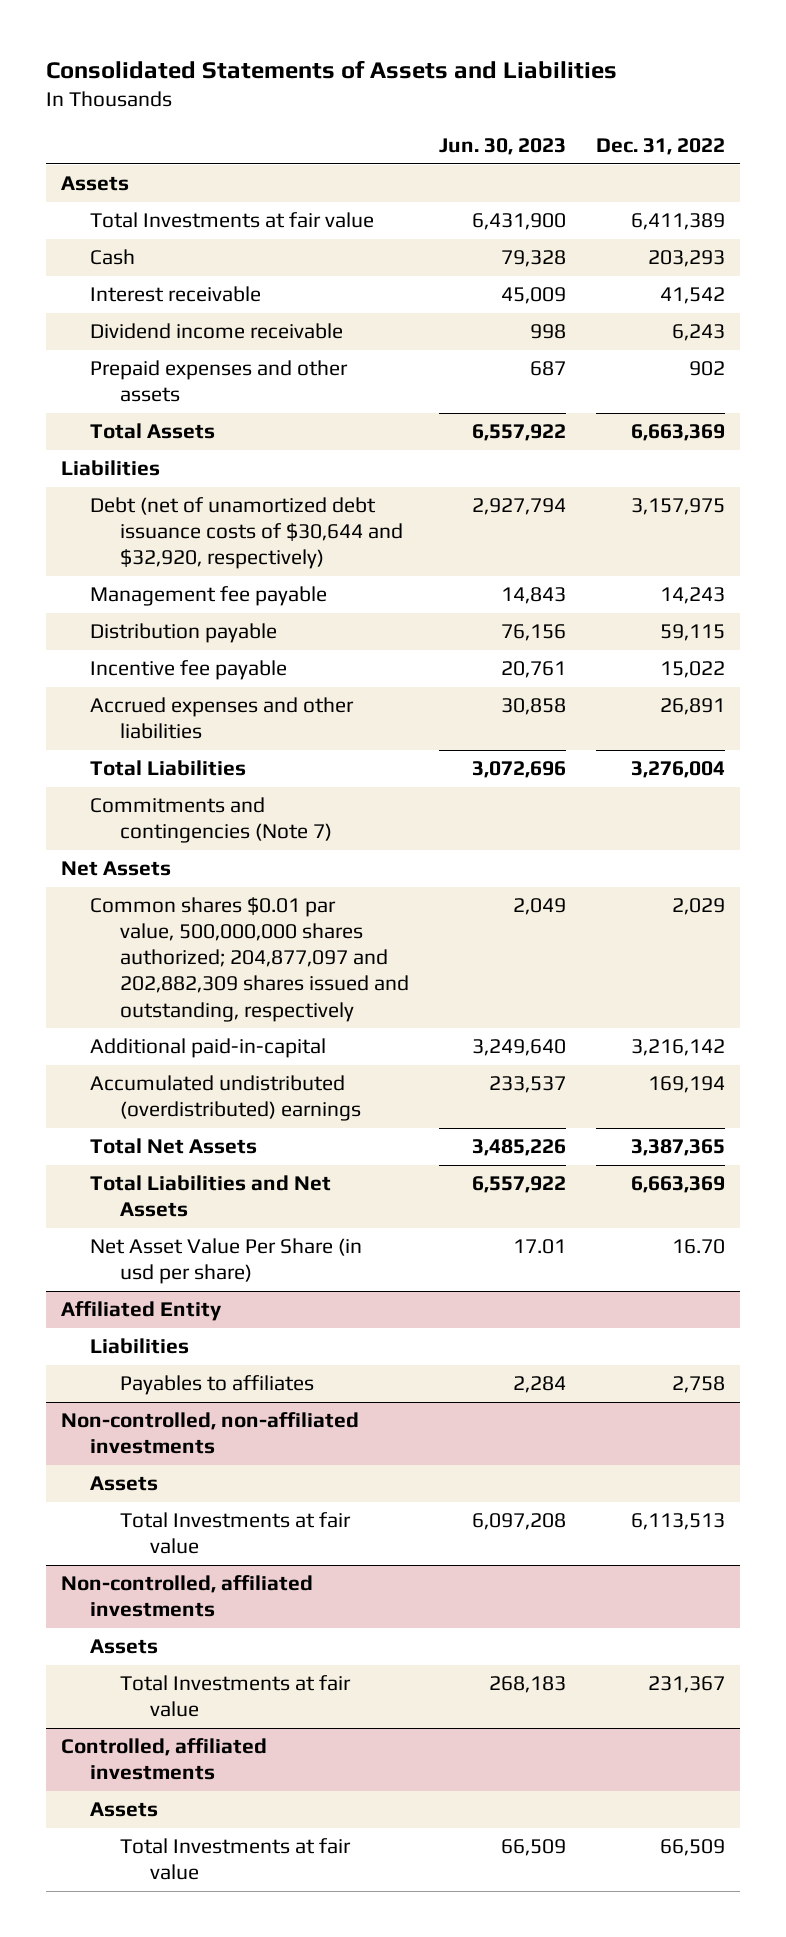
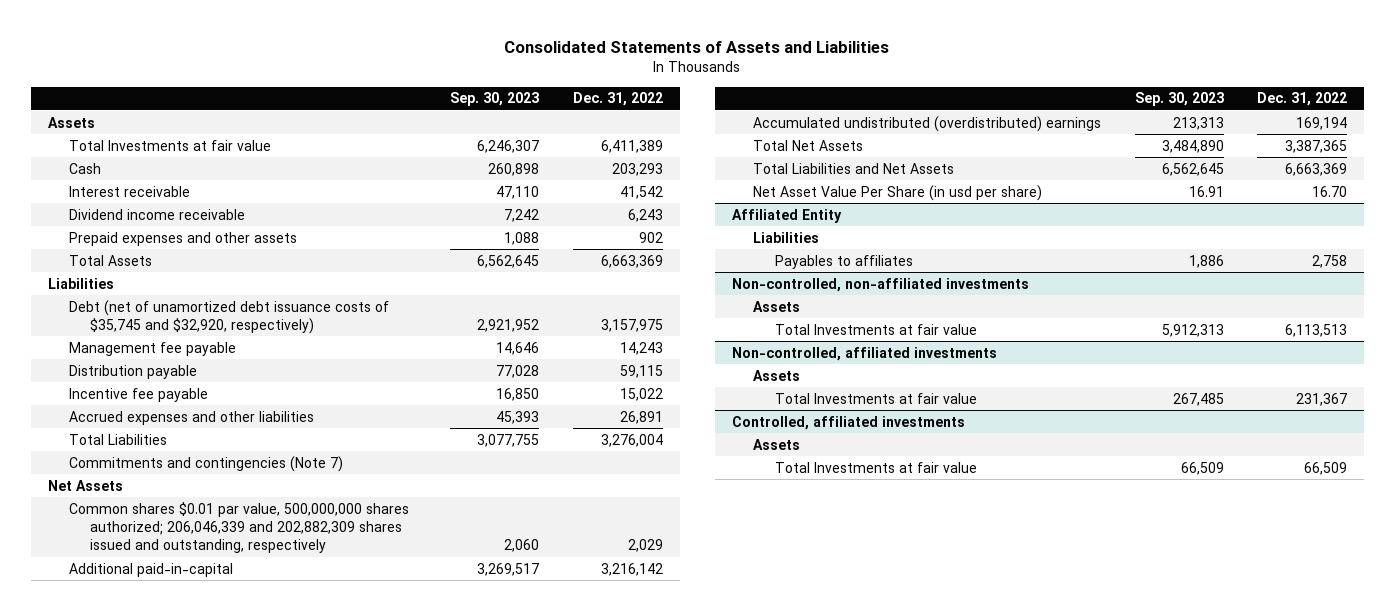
[439,138,567,156] Jun. 30, 2023 -> none
none -> [450,92,540,107] Sep. 30, 2023
[90,497,404,570] Debt (net of unamortized debt issuance costs of $30,644 and $32,920, respectively) -> [69,299,390,334] Debt (net of unamortized debt issuance costs of $35,745 and $32,920, respectively)
[90,897,410,1022] Common shares $0.01 par value, 500,000,000 shares authorized; 204,877,097 and 202,882,309 shares issued and outstanding, respectively -> [69,501,410,554] Common shares $0.01 par value, 500,000,000 shares authorized; 206,046,339 and 202,882,309 shares issued and outstanding, respectively

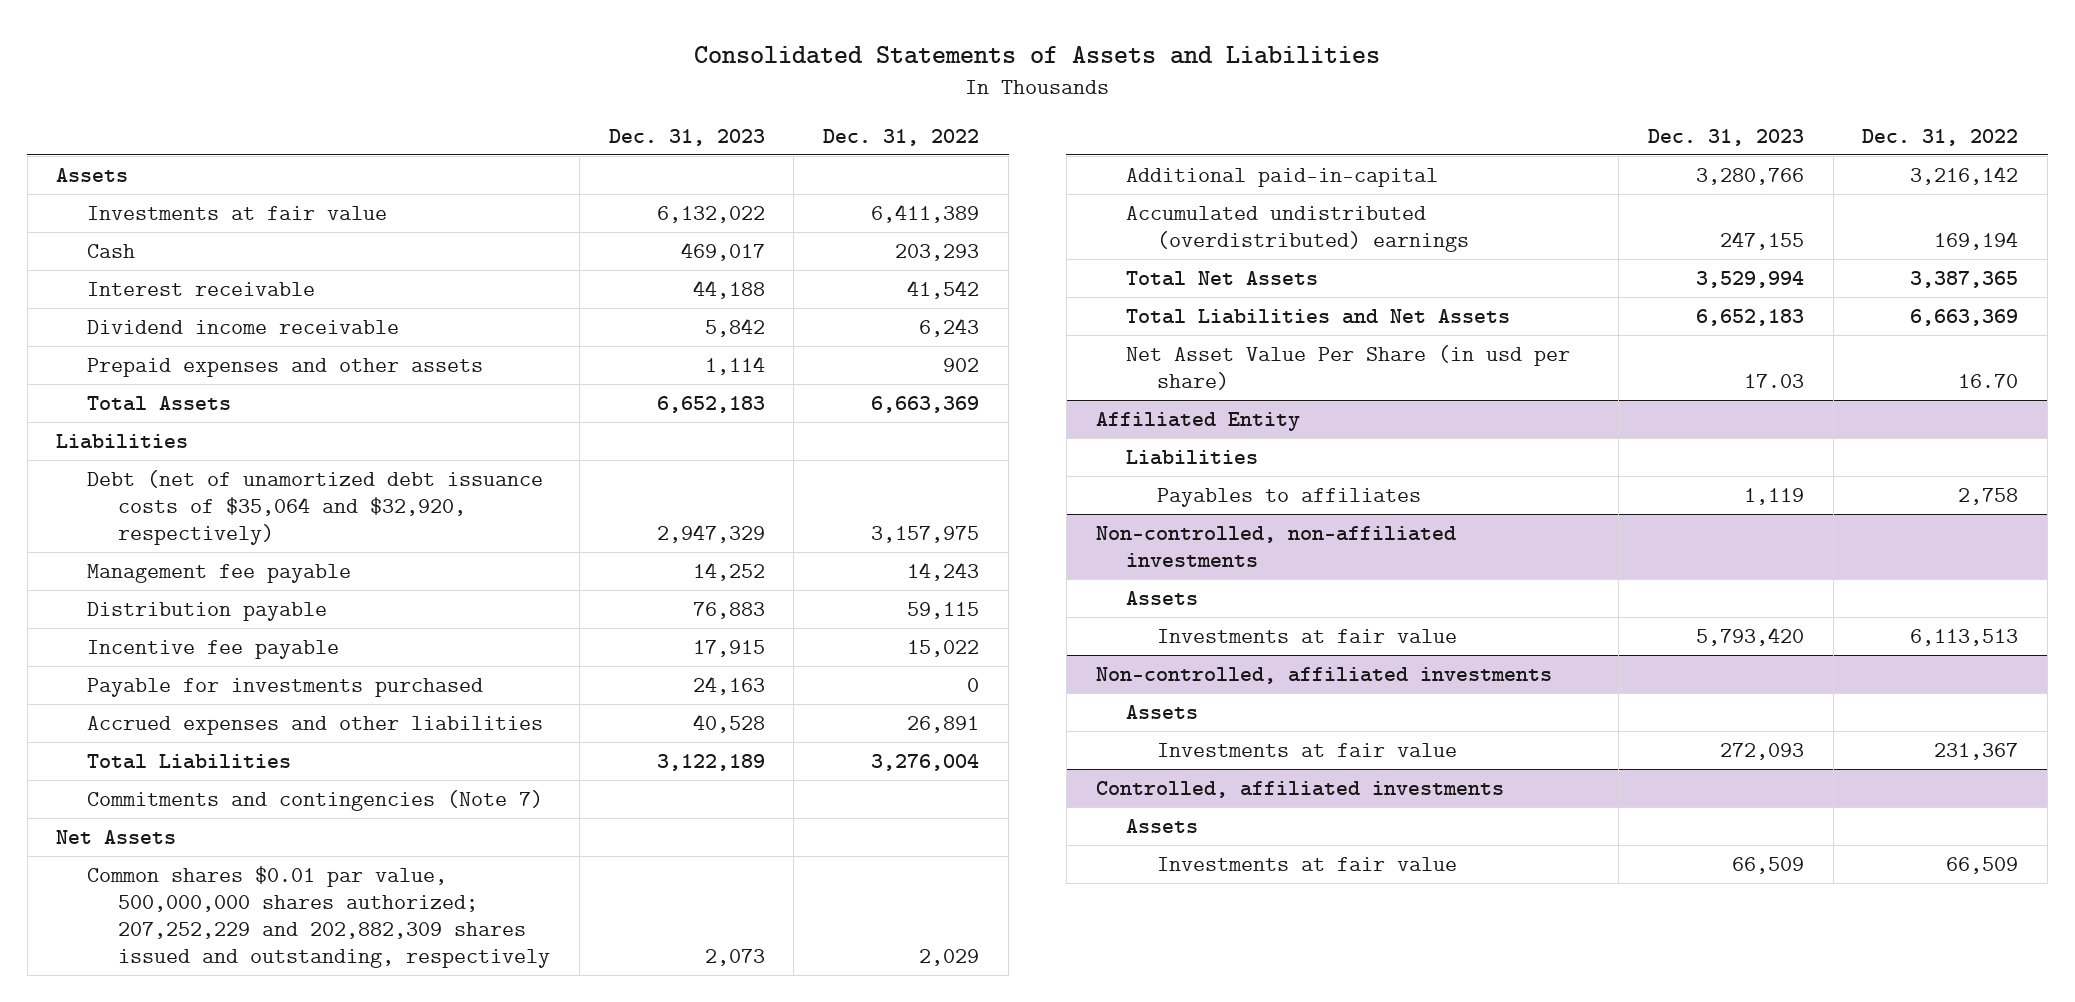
[450,92,540,107] Sep. 30, 2023 -> none
none -> [608,128,765,146] Dec. 31, 2023
[69,139,272,151] Total Investments at fair value -> [87,206,388,221] Investments at fair value
[69,299,390,334] Debt (net of unamortized debt issuance costs of $35,745 and $32,920, respectively) -> [87,470,544,545] Debt (net of unamortized debt issuance costs of $35,064 and $32,920, respectively)
none -> [87,678,484,698] Payable for investments purchased
[69,501,410,554] Common shares $0.01 par value, 500,000,000 shares authorized; 206,046,339 and 202,882,309 shares issued and outstanding, respectively -> [87,866,550,968] Common shares $0.01 par value, 500,000,000 shares authorized; 207,252,229 and 202,882,309 shares issued and outstanding, respectively
[774,323,977,335] Total Investments at fair value -> [1156,629,1457,644] Investments at fair value
[774,392,977,404] Total Investments at fair value -> [1156,743,1457,758] Investments at fair value
[774,461,977,473] Total Investments at fair value -> [1156,857,1457,872] Investments at fair value

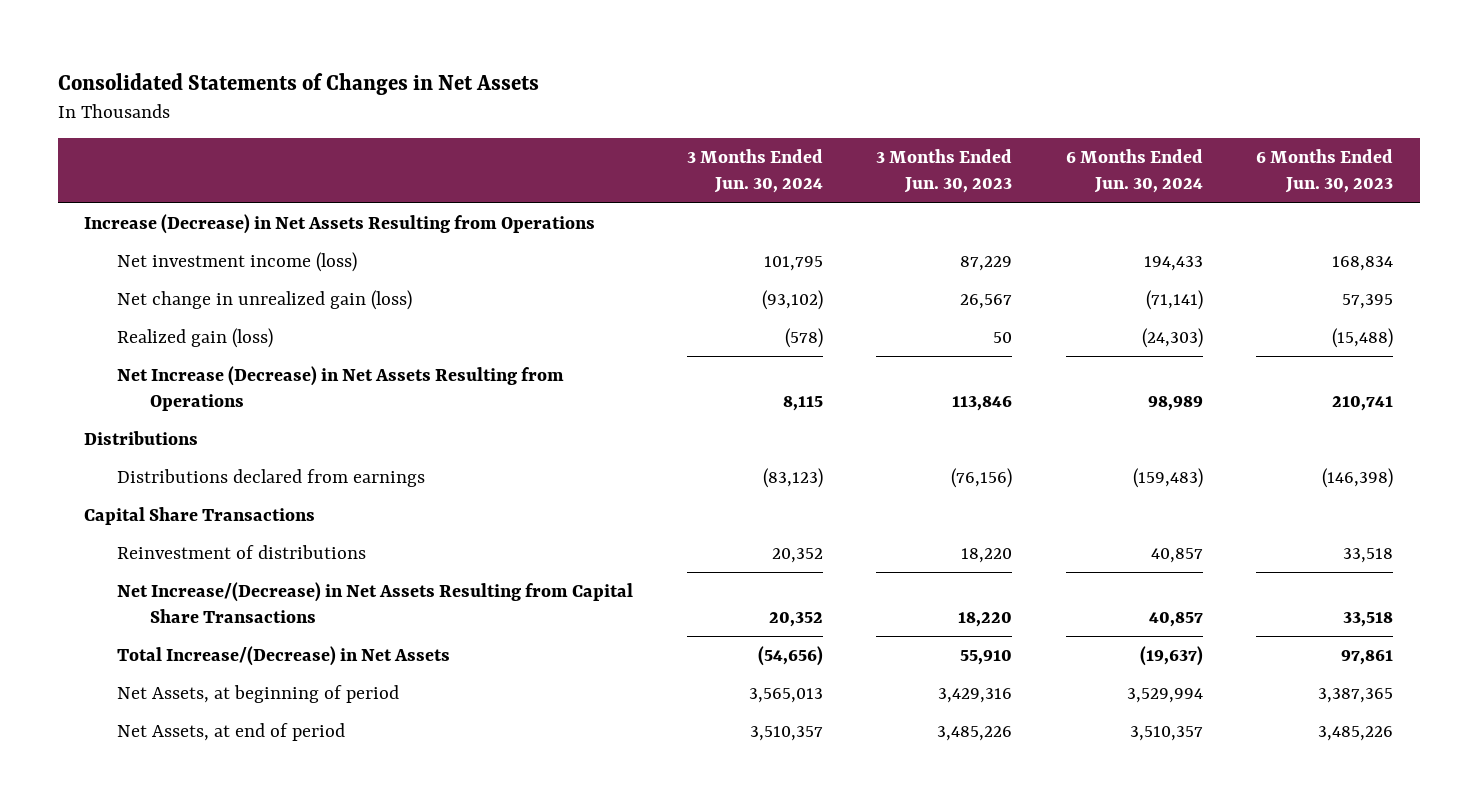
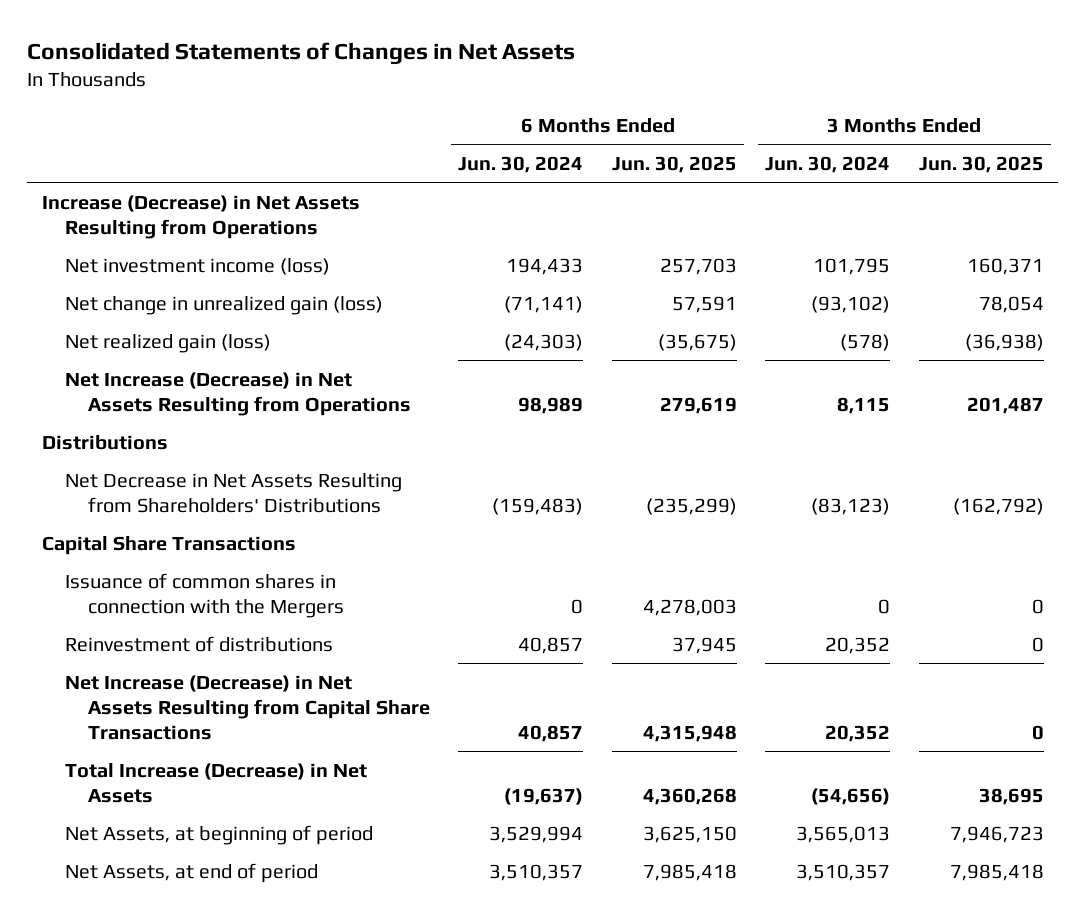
[876,149,1013,194] 3 Months Ended Jun. 30, 2023 -> none
[1256,149,1394,194] 6 Months Ended Jun. 30, 2023 -> none
none -> [611,155,737,173] Jun. 30, 2025
none -> [918,155,1044,173] Jun. 30, 2025
[117,328,274,349] Realized gain (loss) -> [64,333,271,353] Net realized gain (loss)
[117,469,426,488] Distributions declared from earnings -> [64,472,402,513] Net Decrease in Net Assets Resulting from Shareholders' Distributions
none -> [64,572,344,618] Issuance of common shares in connection with the Mergers
[117,582,634,624] Net Increase/(Decrease) in Net Assets Resulting from Capital Share Transactions -> [64,674,430,740] Net Increase (Decrease) in Net Assets Resulting from Capital Share Transactions
[117,646,451,667] Total Increase/(Decrease) in Net Assets -> [64,762,367,803] Total Increase (Decrease) in Net Assets

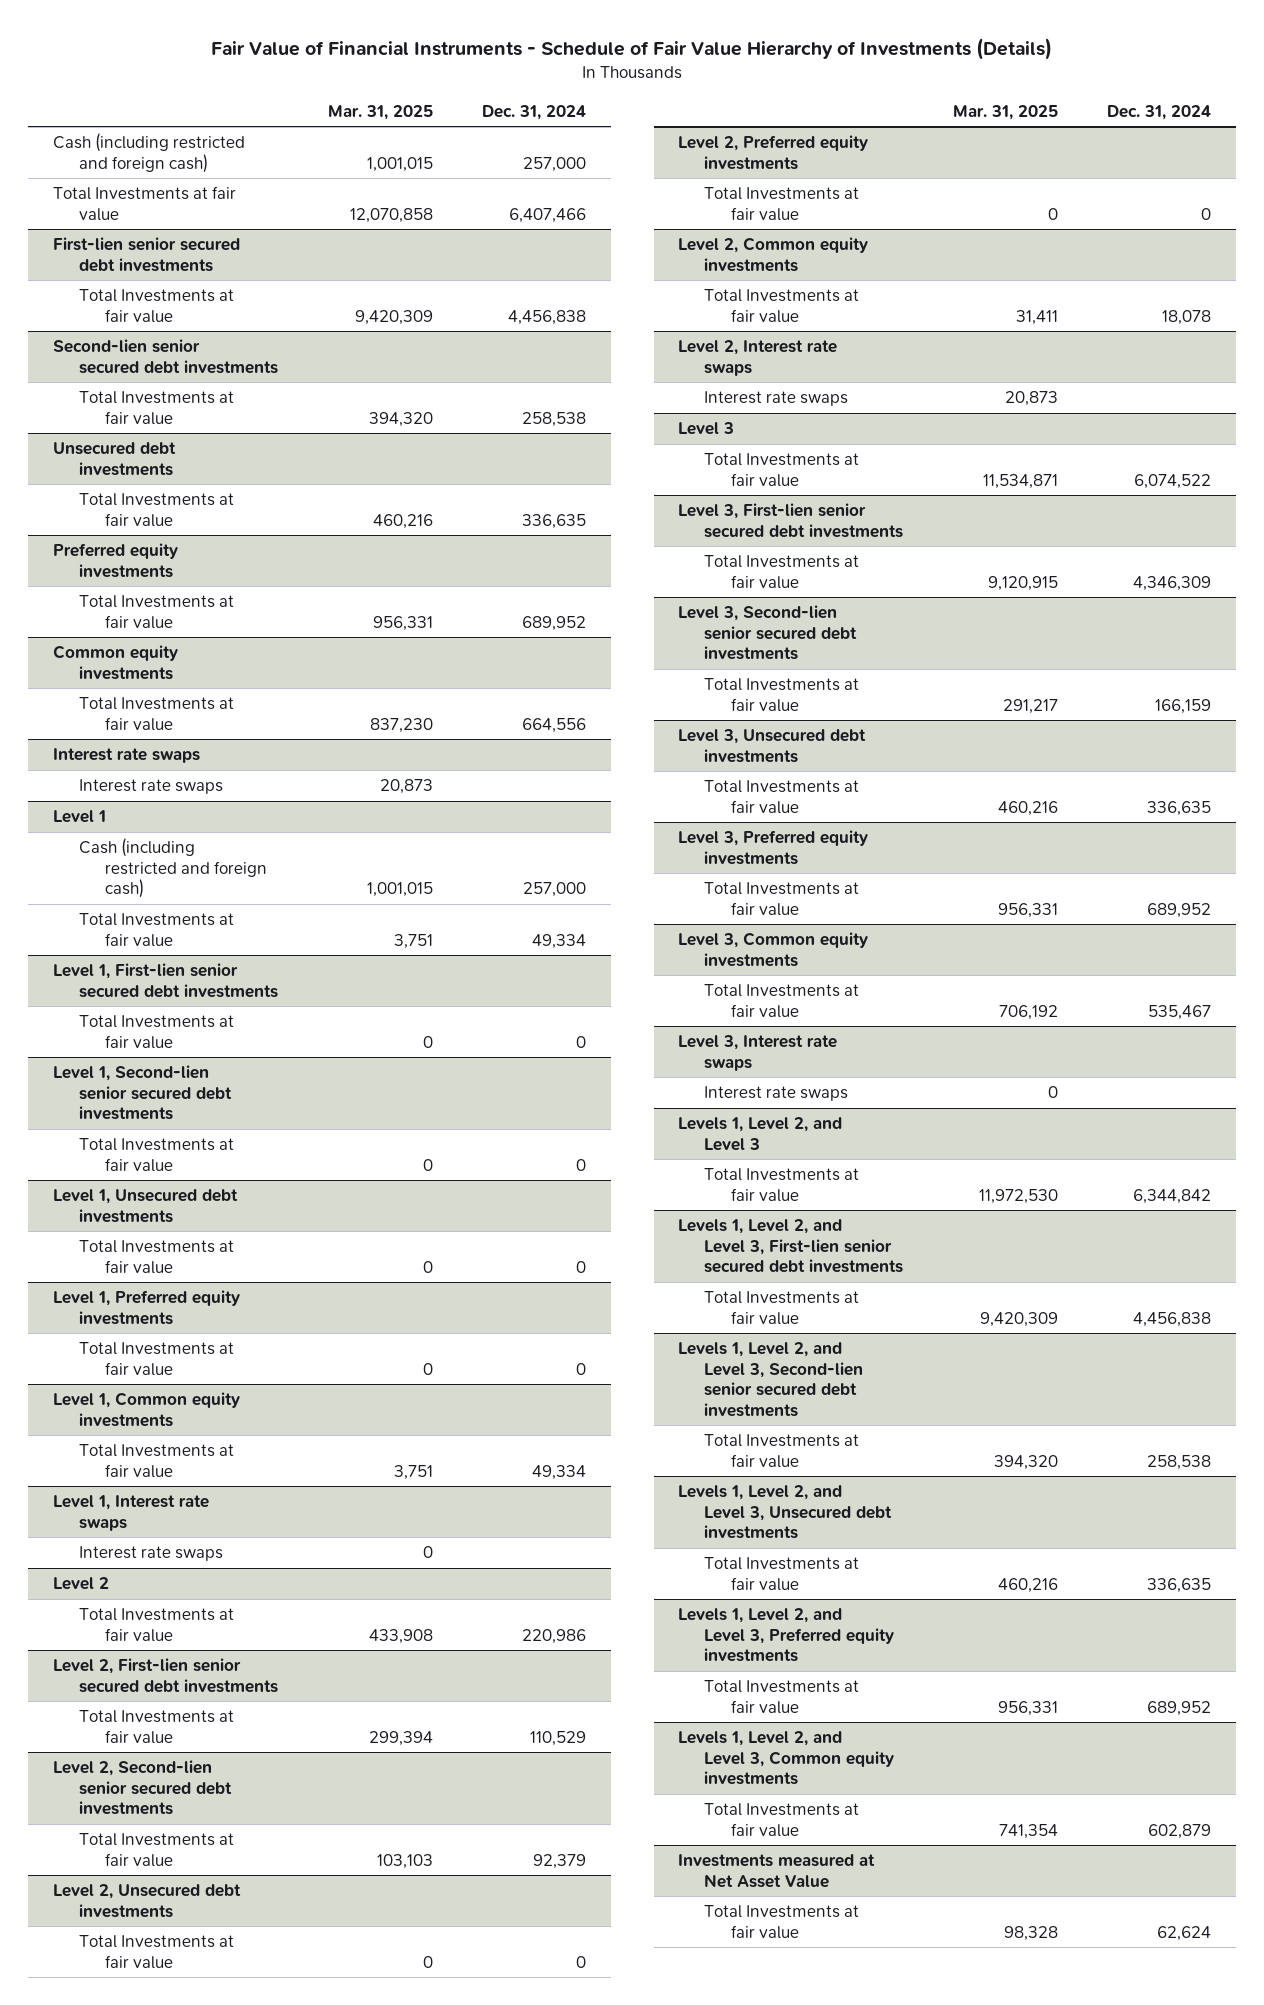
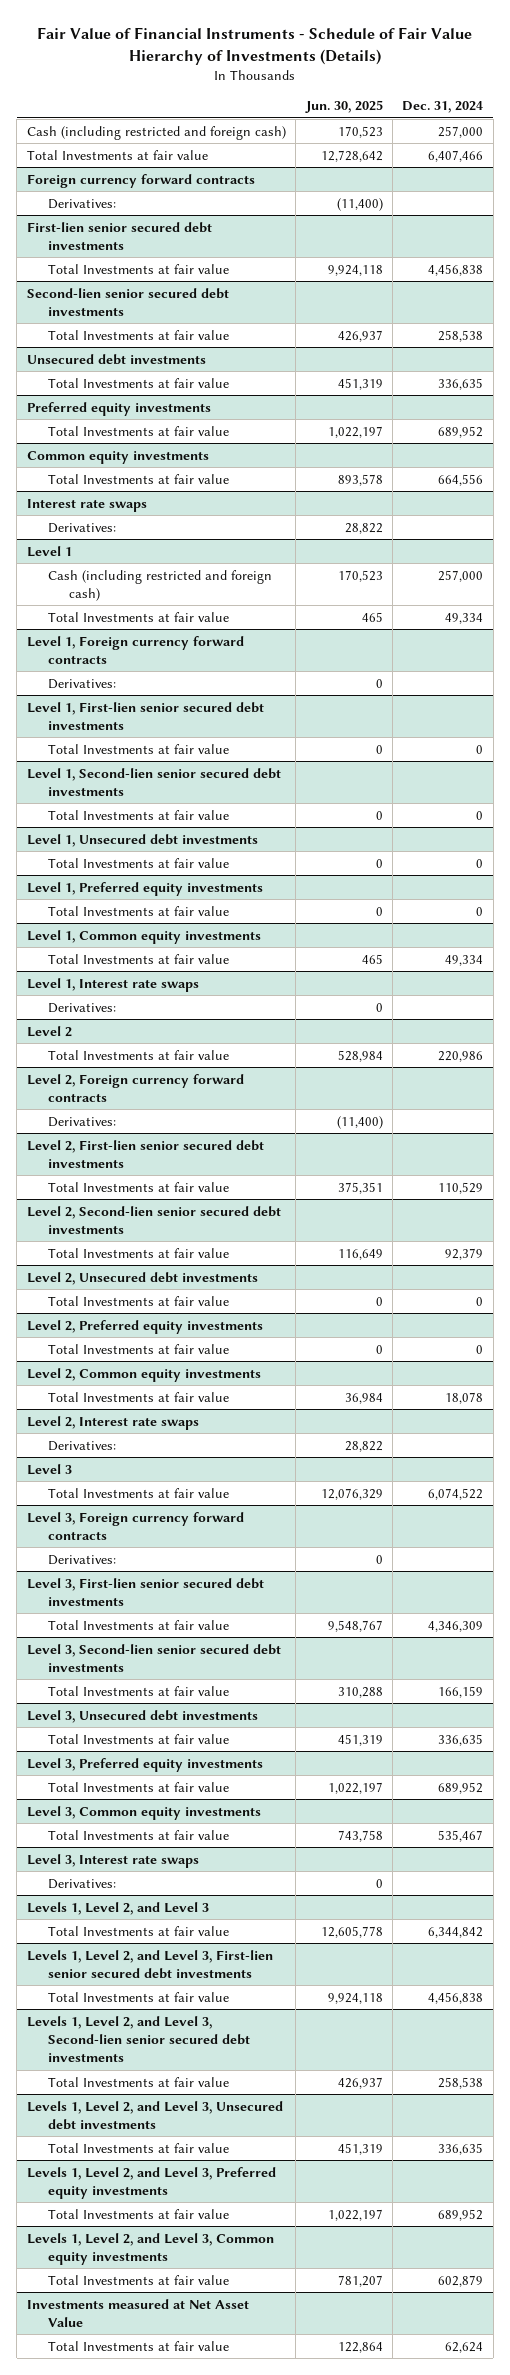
[327,104,433,120] Mar. 31, 2025 -> none
none -> [304,100,383,114] Jun. 30, 2025
none -> [26,173,255,188] Foreign currency forward contracts
none -> [47,198,116,209] Derivatives:
[79,779,224,795] Interest rate swaps -> [47,522,116,533] Derivatives:
none -> [26,635,244,664] Level 1, Foreign currency forward contracts
none -> [47,678,116,689] Derivatives:
[79,1546,224,1562] Interest rate swaps -> [47,1002,116,1013] Derivatives:
none -> [26,1073,244,1102] Level 2, Foreign currency forward contracts
none -> [47,1116,116,1127] Derivatives:
[704,391,849,407] Interest rate swaps -> [47,1440,116,1451] Derivatives:
none -> [26,1511,244,1540] Level 3, Foreign currency forward contracts
none -> [47,1554,116,1565] Derivatives:
[704,1086,849,1102] Interest rate swaps -> [47,1878,116,1889] Derivatives:

